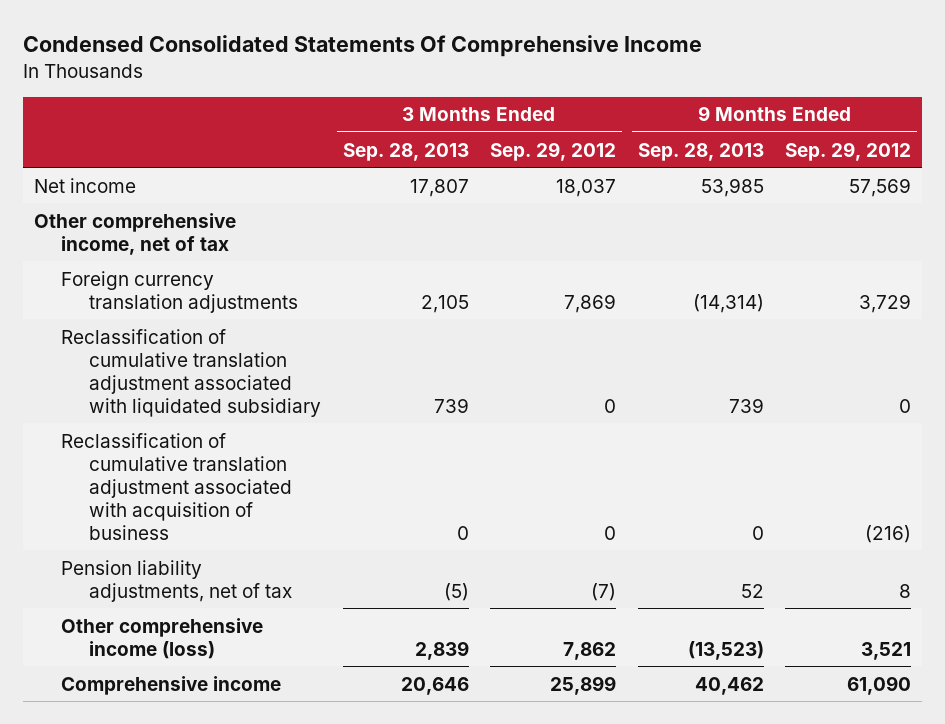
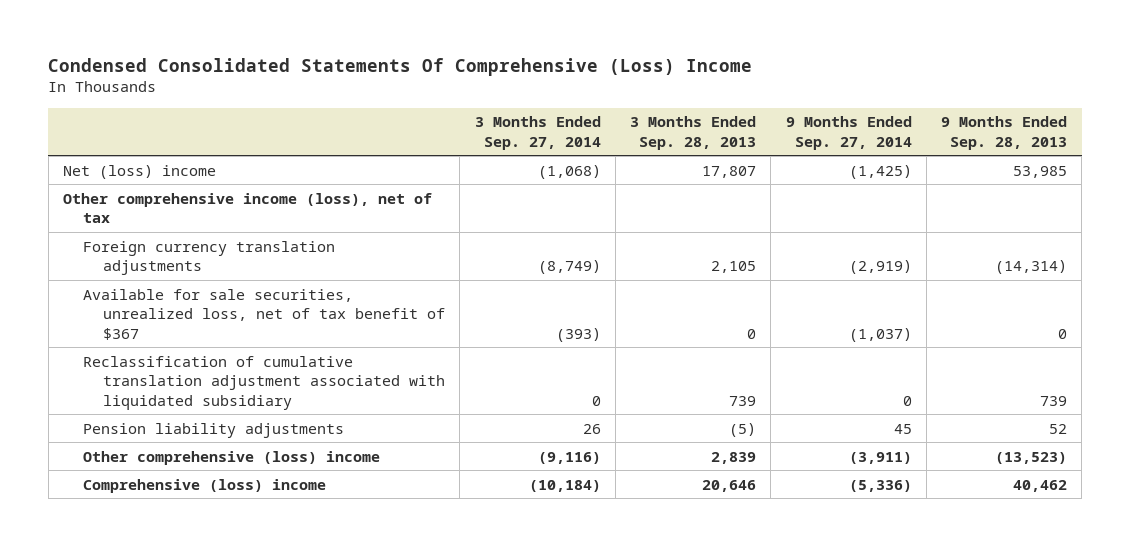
[23,35,703,58] Condensed Consolidated Statements Of Comprehensive Income -> [48,57,753,76] Condensed Consolidated Statements Of Comprehensive (Loss) Income
[490,141,617,161] Sep. 29, 2012 -> none
[785,141,912,161] Sep. 29, 2012 -> none
none -> [474,116,601,150] 3 Months Ended Sep. 27, 2014
none -> [785,116,912,150] 9 Months Ended Sep. 27, 2014
[33,177,136,193] Net income -> [62,164,216,179] Net (loss) income
[33,212,236,255] Other comprehensive income, net of tax -> [62,192,432,224] Other comprehensive income (loss), net of tax
none -> [82,288,446,340] Available for sale securities, unrealized loss, net of tax benefit of $367
[61,432,293,540] Reclassification of cumulative translation adjustment associated with acquisition of business -> none
[61,559,293,602] Pension liability adjustments, net of tax -> [82,422,344,438] Pension liability adjustments
[61,617,264,659] Other comprehensive income (loss) -> [82,450,380,465] Other comprehensive (loss) income
[61,675,282,695] Comprehensive income -> [82,478,326,493] Comprehensive (loss) income

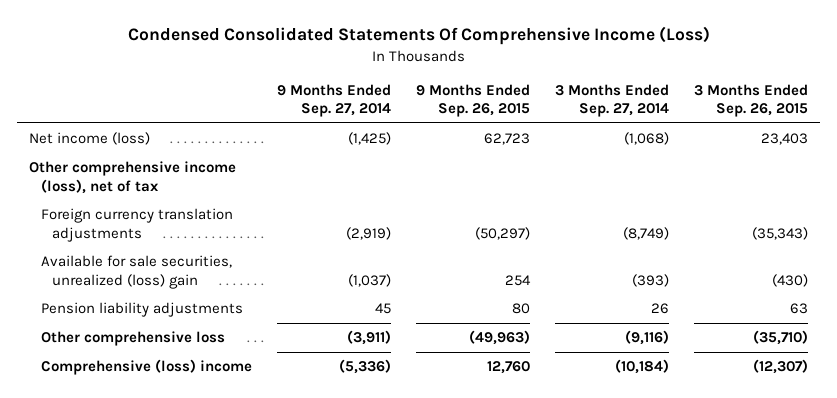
[48,57,753,76] Condensed Consolidated Statements Of Comprehensive (Loss) Income -> [127,26,710,46] Condensed Consolidated Statements Of Comprehensive Income (Loss)
[630,116,757,150] 3 Months Ended Sep. 28, 2013 -> none
[941,116,1068,150] 9 Months Ended Sep. 28, 2013 -> none
none -> [415,83,530,118] 9 Months Ended Sep. 26, 2015
none -> [693,83,808,118] 3 Months Ended Sep. 26, 2015
[62,164,216,179] Net (loss) income -> [29,132,151,146] Net income (loss)
[82,355,446,410] Reclassification of cumulative translation adjustment associated with liquidated subsidiary -> none
[82,288,446,340] Available for sale securities, unrealized loss, net of tax benefit of $367 -> [40,255,232,289] Available for sale securities, unrealized (loss) gain
[82,450,380,465] Other comprehensive (loss) income -> [40,331,225,347] Other comprehensive loss

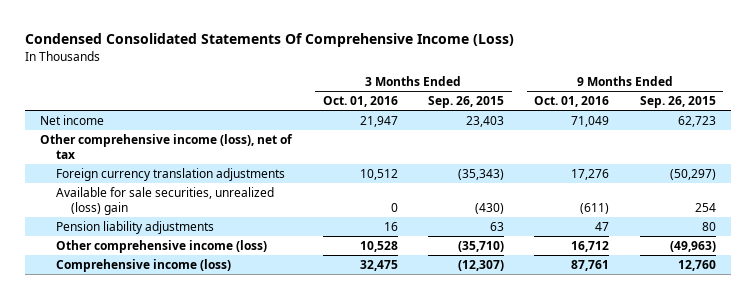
[276,83,391,118] 9 Months Ended Sep. 27, 2014 -> none
[554,83,669,118] 3 Months Ended Sep. 27, 2014 -> none
none -> [322,96,398,108] Oct. 01, 2016
none -> [534,96,610,108] Oct. 01, 2016
[29,132,151,146] Net income (loss) -> [40,114,105,125] Net income
[40,331,225,347] Other comprehensive loss -> [55,239,267,253] Other comprehensive income (loss)
[40,359,252,376] Comprehensive (loss) income -> [55,258,231,272] Comprehensive income (loss)

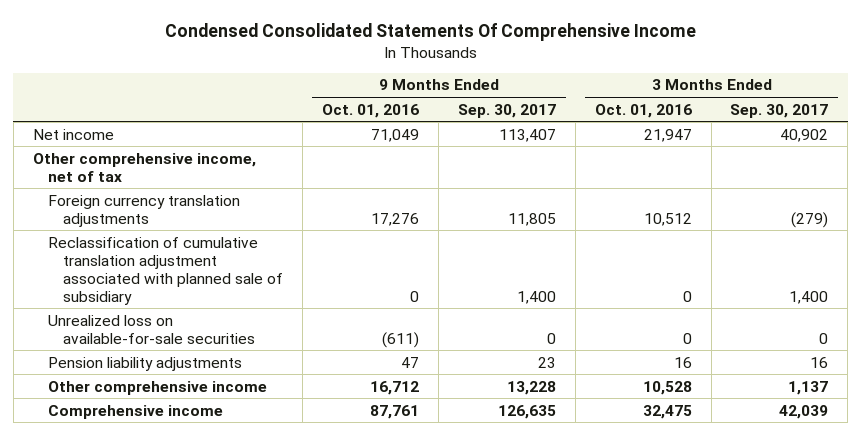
[25,33,515,48] Condensed Consolidated Statements Of Comprehensive Income (Loss) -> [164,23,696,42] Condensed Consolidated Statements Of Comprehensive Income
[428,96,505,109] Sep. 26, 2015 -> none
[639,96,716,109] Sep. 26, 2015 -> none
none -> [457,103,556,118] Sep. 30, 2017
none -> [730,103,829,118] Sep. 30, 2017
[40,133,294,160] Other comprehensive income (loss), net of tax -> [32,152,256,182] Other comprehensive income, net of tax
none -> [48,236,284,305] Reclassification of cumulative translation adjustment associated with planned sale of subsidiary
[55,186,274,216] Available for sale securities, unrealized (loss) gain -> [48,314,256,344] Unrealized loss on available-for-sale securities
[55,239,267,253] Other comprehensive income (loss) -> [48,380,268,395] Other comprehensive income
[55,258,231,272] Comprehensive income (loss) -> [48,404,224,419] Comprehensive income

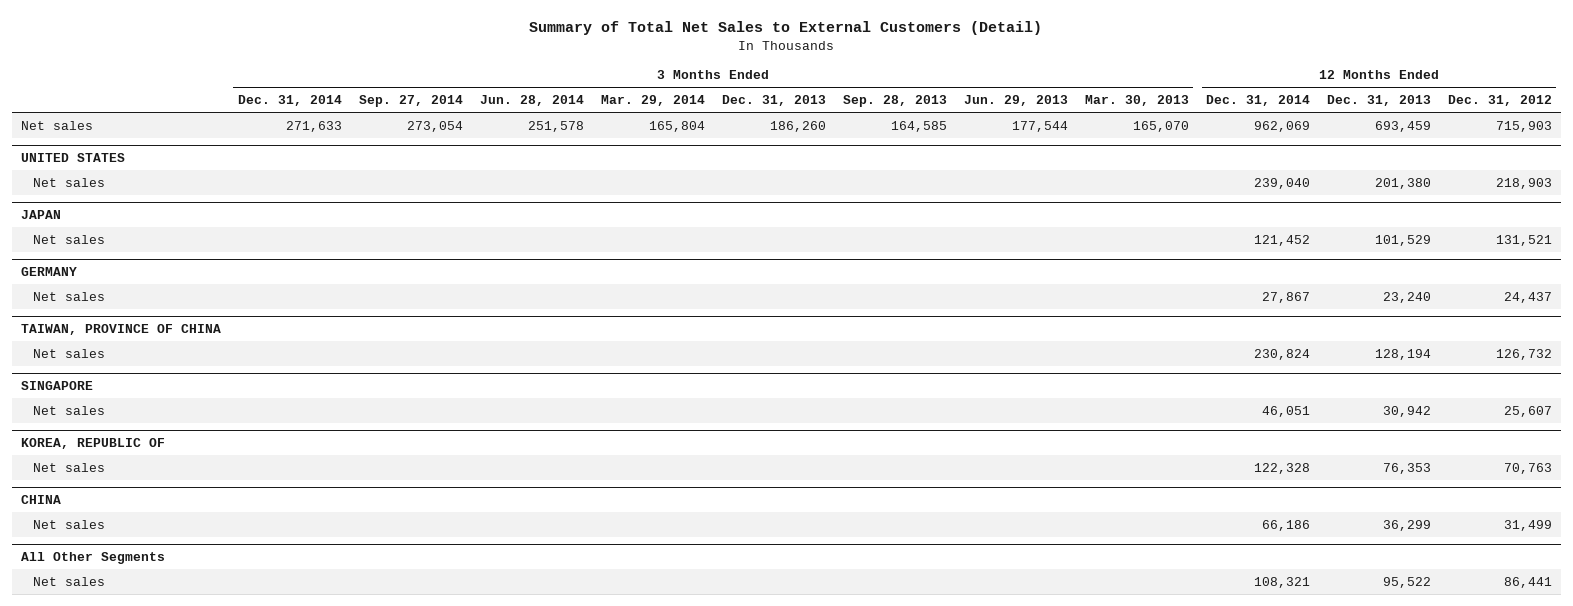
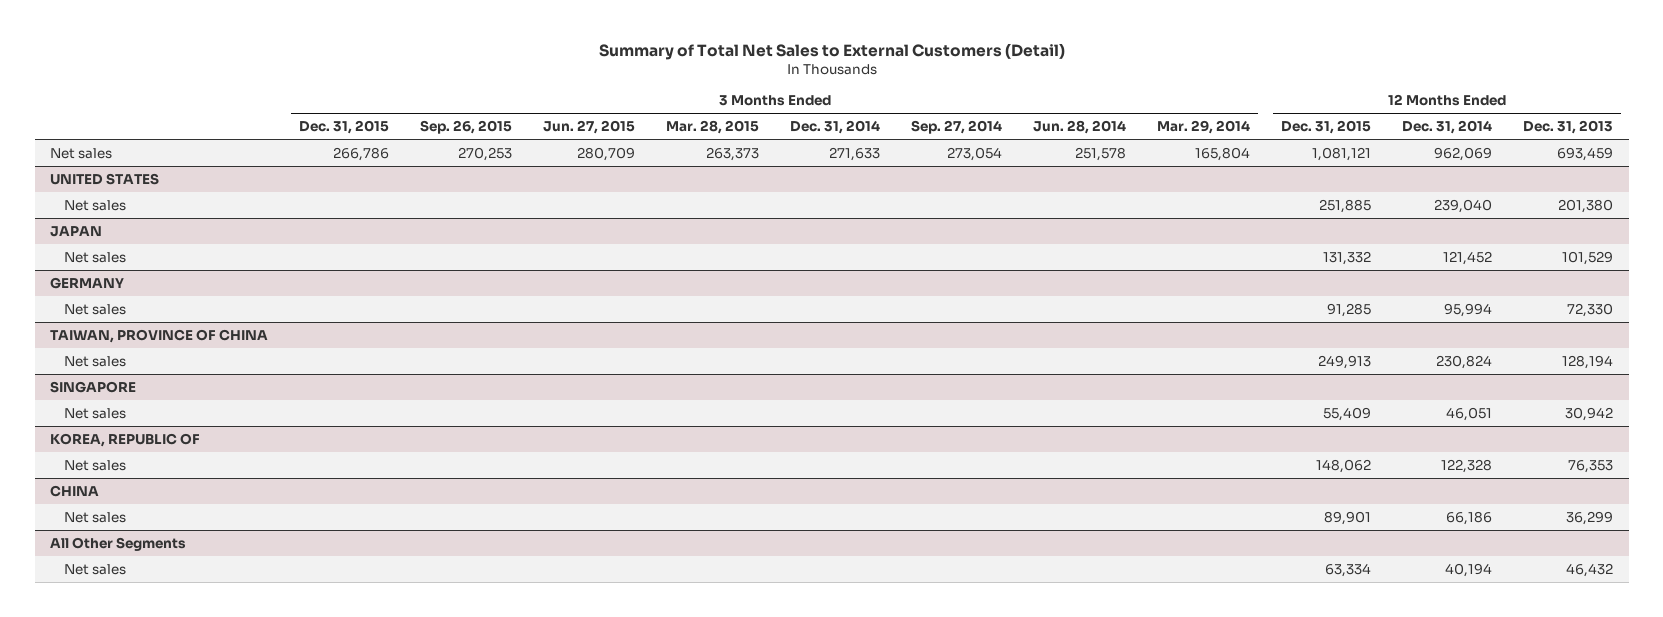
[721,94,826,106] Dec. 31, 2013 -> none
[842,94,947,107] Sep. 28, 2013 -> none
[963,94,1068,106] Jun. 29, 2013 -> none
[1085,94,1190,106] Mar. 30, 2013 -> none
[1448,94,1553,106] Dec. 31, 2012 -> none
none -> [299,120,390,135] Dec. 31, 2015
none -> [420,120,513,135] Sep. 26, 2015
none -> [543,120,636,135] Jun. 27, 2015
none -> [666,120,760,135] Mar. 28, 2015
none -> [1281,120,1372,135] Dec. 31, 2015
[1262,291,1311,303] 27,867 -> [1444,302,1493,317] 95,994
[1383,291,1432,303] 23,240 -> [1567,302,1614,317] 72,330
[1254,576,1311,588] 108,321 -> [1445,562,1493,577] 40,194
[1383,576,1432,588] 95,522 -> [1566,562,1614,577] 46,432

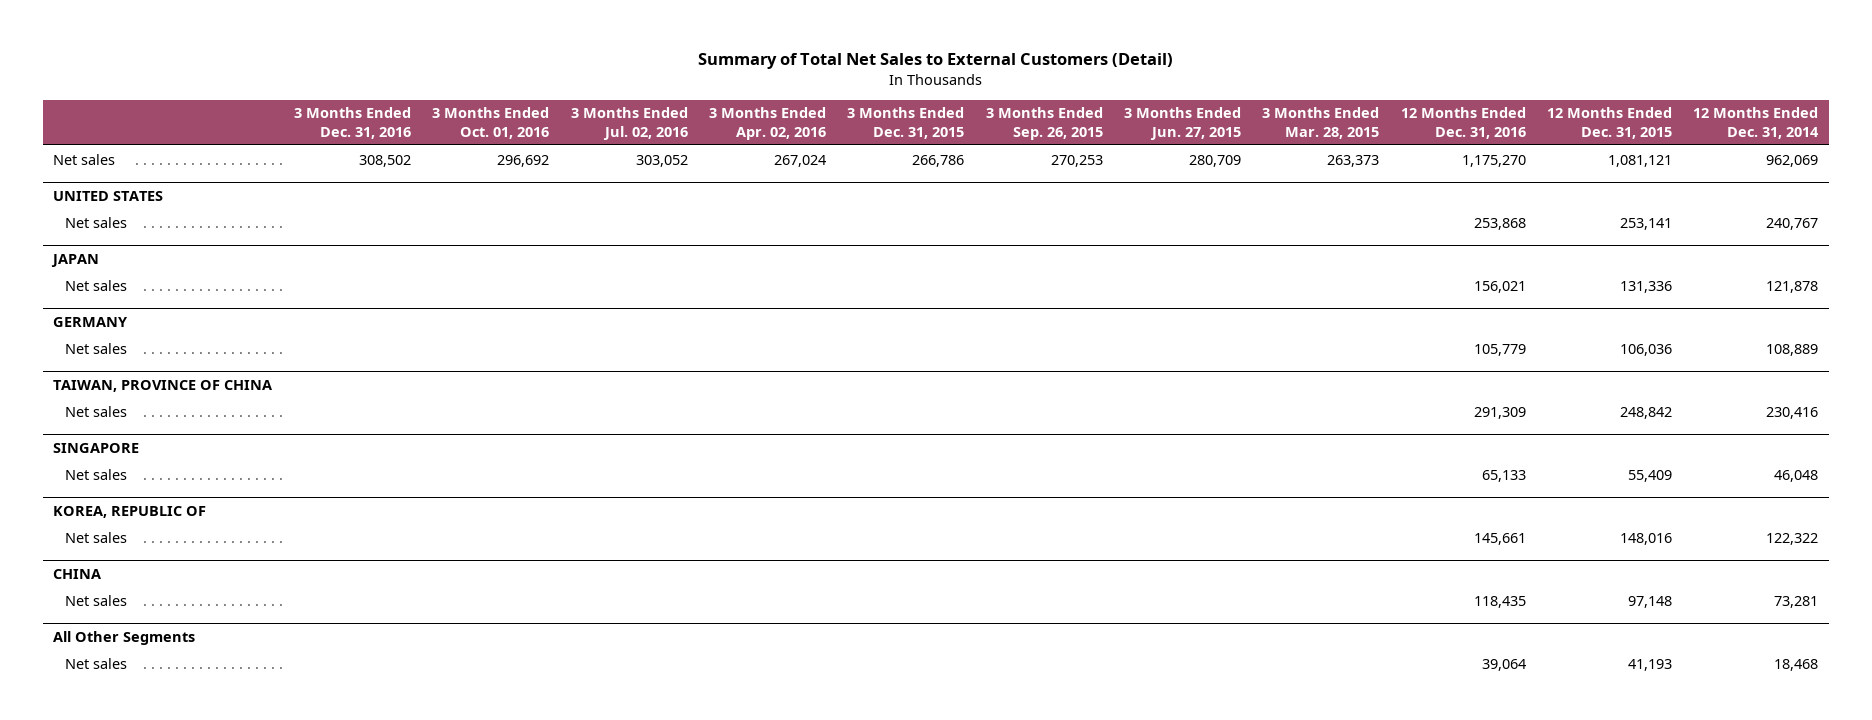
[790,120,881,135] Dec. 31, 2014 -> none
[911,120,1003,135] Sep. 27, 2014 -> none
[1033,120,1127,135] Jun. 28, 2014 -> none
[1157,120,1251,135] Mar. 29, 2014 -> none
[1523,120,1614,135] Dec. 31, 2013 -> none
none -> [293,107,411,139] 3 Months Ended Dec. 31, 2016
none -> [432,107,550,139] 3 Months Ended Oct. 01, 2016
none -> [570,107,688,140] 3 Months Ended Jul. 02, 2016
none -> [708,107,826,140] 3 Months Ended Apr. 02, 2016
none -> [1400,107,1526,139] 12 Months Ended Dec. 31, 2016
[1319,198,1372,213] 251,885 -> [1620,217,1673,230] 253,141
[1434,198,1493,213] 239,040 -> [1766,217,1819,230] 240,767
[1323,250,1372,265] 131,332 -> [1620,280,1673,293] 131,336
[1443,250,1493,265] 121,452 -> [1766,280,1819,293] 121,878
[1327,302,1372,317] 91,285 -> [1620,343,1673,356] 106,036
[1444,302,1493,317] 95,994 -> [1766,343,1819,356] 108,889
[1318,354,1372,369] 249,913 -> [1620,406,1673,419] 248,842
[1436,354,1493,369] 230,824 -> [1766,406,1819,419] 230,416
[1446,406,1493,421] 46,051 -> [1774,469,1819,482] 46,048
[1316,458,1372,473] 148,062 -> [1620,532,1673,545] 148,016
[1441,458,1493,473] 122,328 -> [1766,532,1819,545] 122,322
[1324,510,1372,525] 89,901 -> [1628,595,1673,608] 97,148
[1446,510,1493,525] 66,186 -> [1774,595,1819,608] 73,281
[1325,562,1372,577] 63,334 -> [1628,658,1673,671] 41,193
[1445,562,1493,577] 40,194 -> [1774,658,1819,671] 18,468

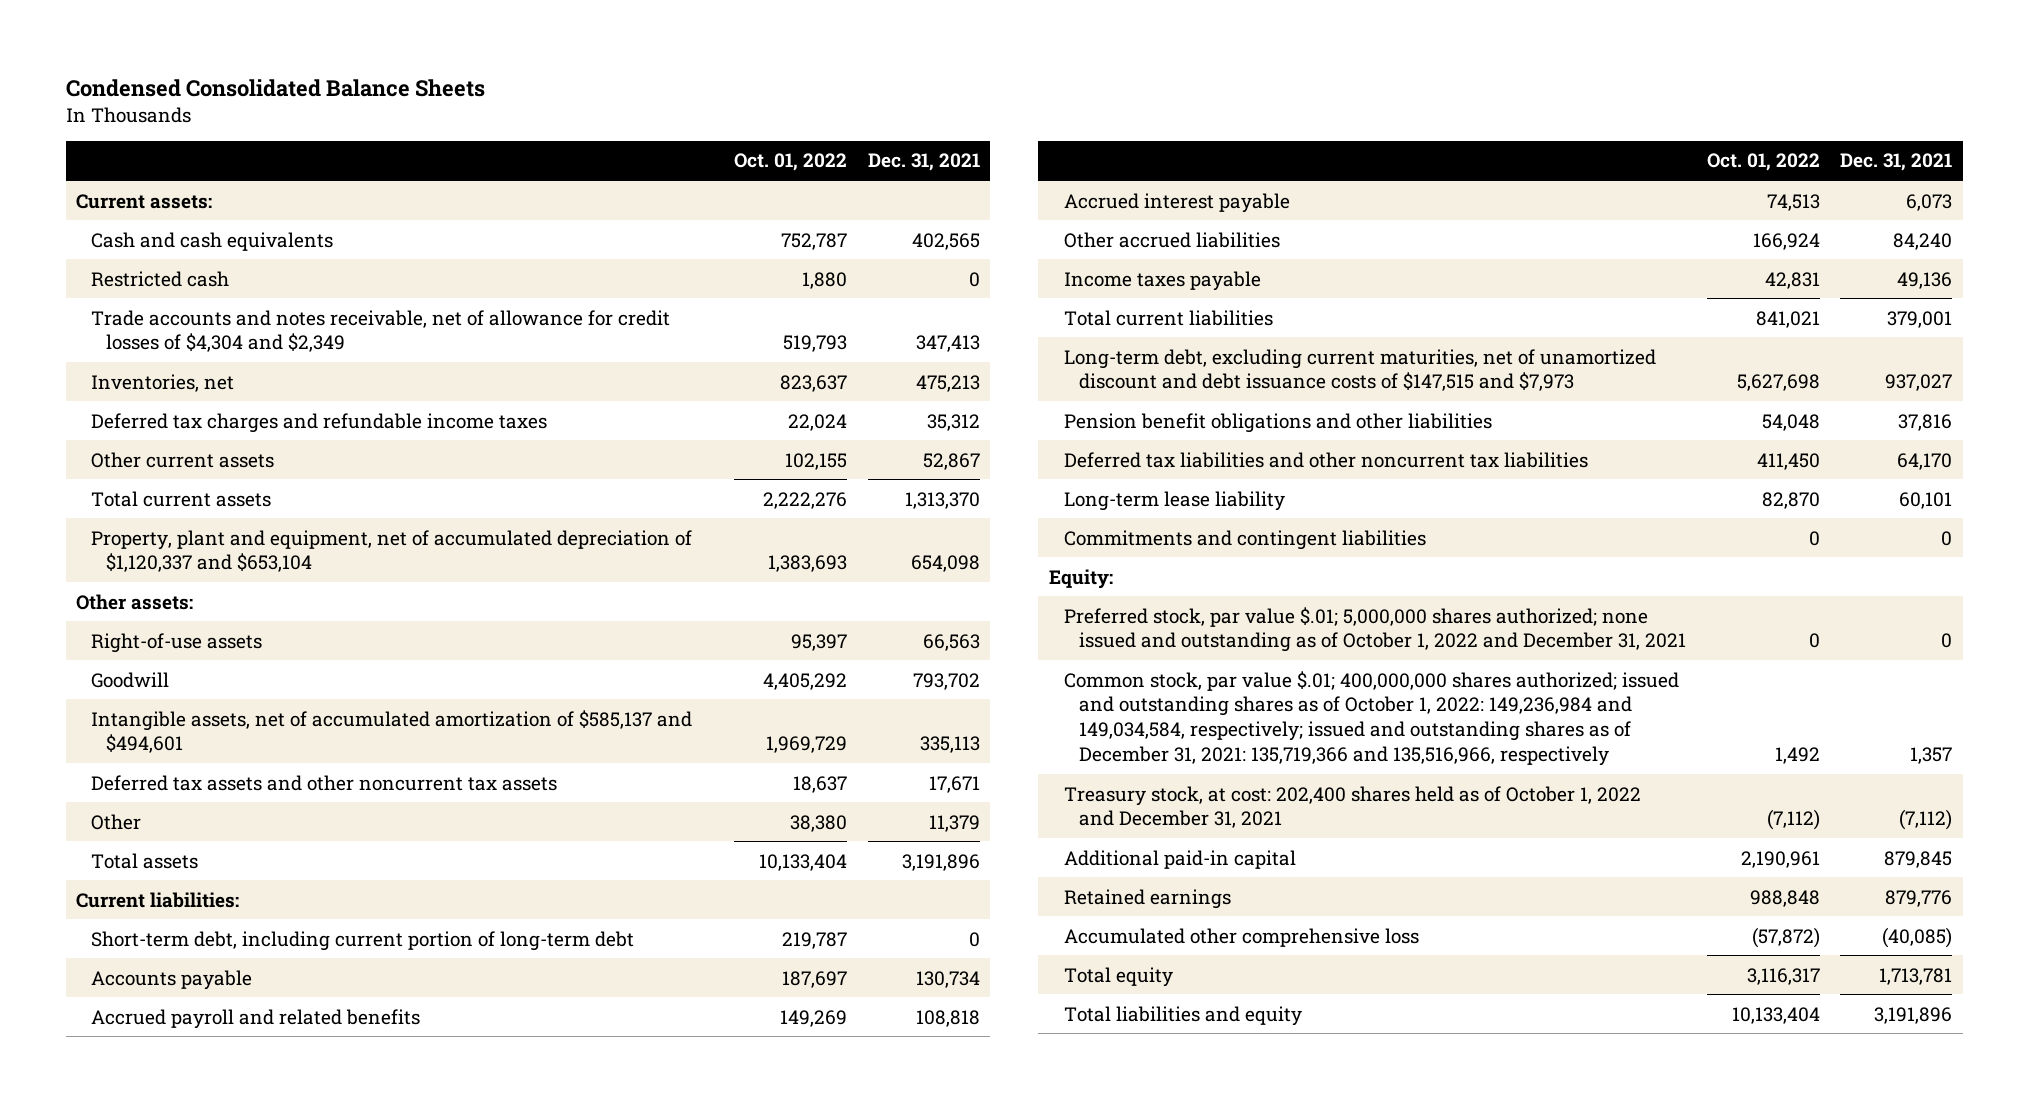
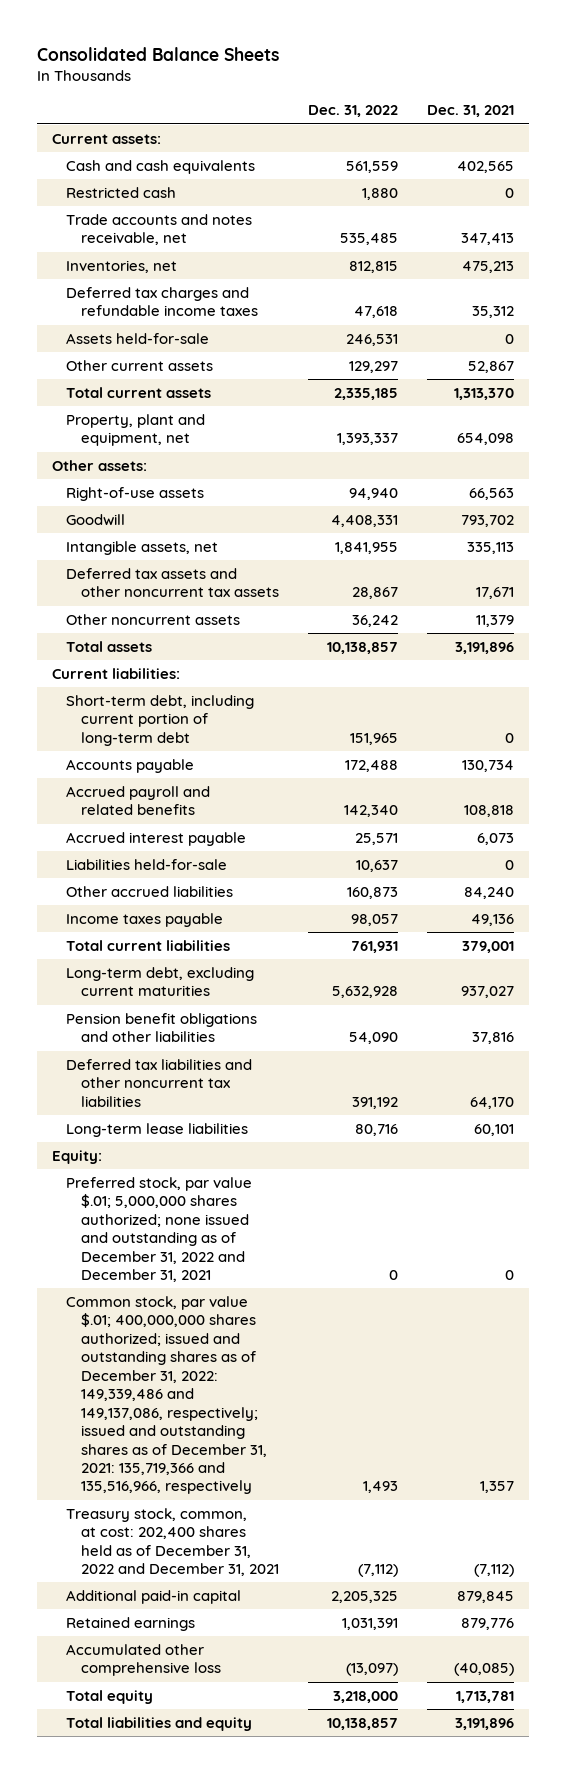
[65,78,485,97] Condensed Consolidated Balance Sheets -> [37,46,280,61] Consolidated Balance Sheets
[734,153,848,172] Oct. 01, 2022 -> none
none -> [308,105,399,118] Dec. 31, 2022
[91,309,671,353] Trade accounts and notes receivable, net of allowance for credit losses of $4,304 and $2,349 -> [66,213,253,246] Trade accounts and notes receivable, net
none -> [66,332,210,344] Assets held-for-sale
[91,529,693,573] Property, plant and equipment, net of accumulated depreciation of $1,120,337 and $653,104 -> [66,413,206,447] Property, plant and equipment, net
[91,709,693,754] Intangible assets, net of accumulated amortization of $585,137 and $494,601 -> [66,540,219,555] Intangible assets, net
[91,813,142,830] Other -> [66,613,241,625] Other noncurrent assets
none -> [66,858,228,870] Liabilities held-for-sale
[1063,348,1656,392] Long-term debt, excluding current maturities, net of unamortized discount and debt issuance costs of $147,515 and $7,973 -> [66,966,255,997] Long-term debt, excluding current maturities
[1063,529,1426,550] Commitments and contingent liabilities -> none
[1063,490,1285,511] Long-term lease liability -> [66,1122,249,1137] Long-term lease liabilities
[1063,606,1686,653] Preferred stock, par value $.01; 5,000,000 shares authorized; none issued and outstanding as of October 1, 2022 and December 31, 2021 -> [66,1176,253,1283] Preferred stock, par value $.01; 5,000,000 shares authorized; none issued and outstanding as of December 31, 2022 and December 31, 2021
[1063,670,1679,766] Common stock, par value $.01; 400,000,000 shares authorized; issued and outstanding shares as of October 1, 2022: 149,236,984 and 149,034,584, respectively; issued and outstanding shares as of December 31, 2021: 135,719,366 and 135,516,966, respectively -> [66,1295,268,1495] Common stock, par value $.01; 400,000,000 shares authorized; issued and outstanding shares as of December 31, 2022: 149,339,486 and 149,137,086, respectively; issued and outstanding shares as of December 31, 2021: 135,719,366 and 135,516,966, respectively
[1063,785,1641,829] Treasury stock, at cost: 202,400 shares held as of October 1, 2022 and December 31, 2021 -> [66,1507,280,1577] Treasury stock, common, at cost: 202,400 shares held as of December 31, 2022 and December 31, 2021

